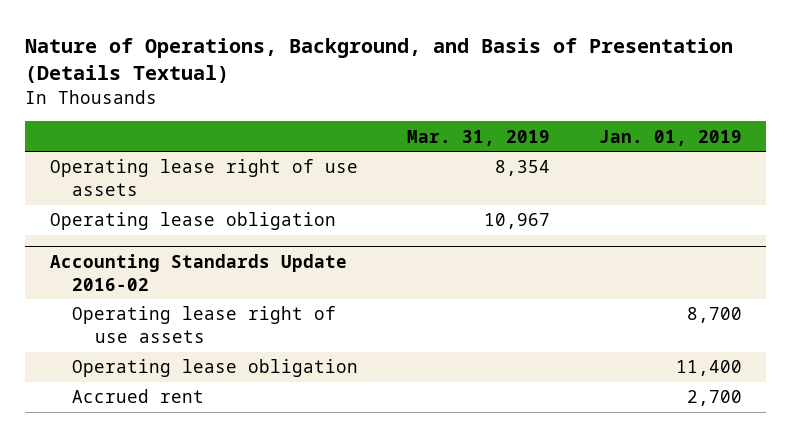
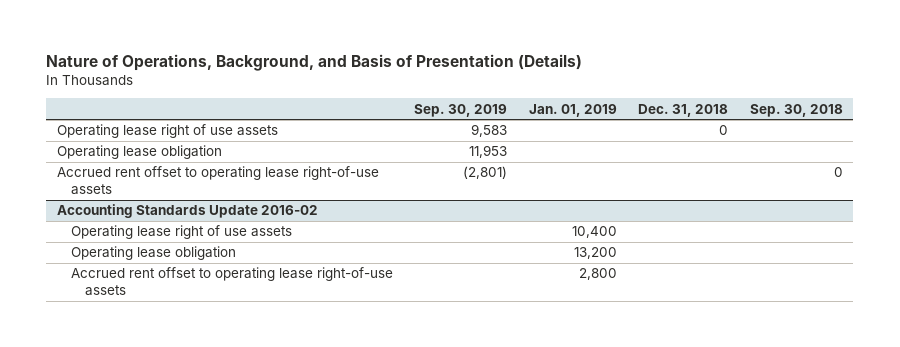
[25,37,734,83] Nature of Operations, Background, and Basis of Presentation (Details Textual) -> [46,53,583,71] Nature of Operations, Background, and Basis of Presentation (Details)
[407,129,551,146] Mar. 31, 2019 -> none
none -> [414,103,508,117] Sep. 30, 2019
none -> [638,103,729,117] Dec. 31, 2018
none -> [749,103,843,117] Sep. 30, 2018
none -> [56,166,379,195] Accrued rent offset to operating lease right-of-use assets
[686,307,742,324] 8,700 -> [571,226,617,239] 10,400
[675,360,742,377] 11,400 -> [573,247,617,260] 13,200
[72,389,205,404] Accrued rent -> [70,267,393,296] Accrued rent offset to operating lease right-of-use assets
[686,390,742,407] 2,700 -> [578,268,617,281] 2,800

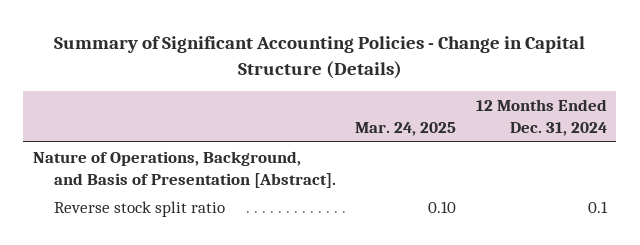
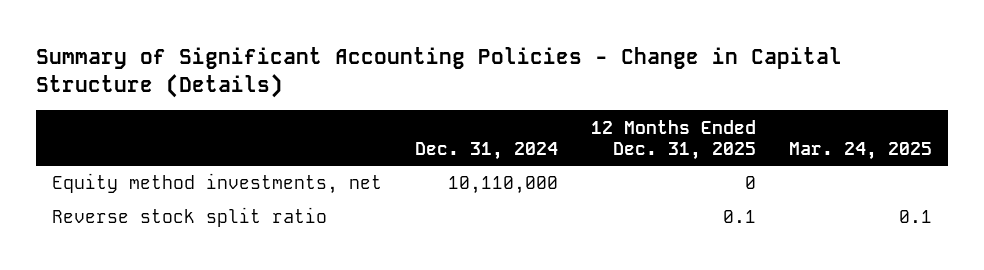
[475,99,607,137] 12 Months Ended Dec. 31, 2024 -> none
none -> [415,141,559,160] Dec. 31, 2024
none -> [591,119,757,160] 12 Months Ended Dec. 31, 2025
[33,151,336,188] Nature of Operations, Background, and Basis of Presentation [Abstract]. -> none
none -> [52,173,383,195] Equity method investments, net
[428,201,457,214] 0.10 -> [898,210,932,224] 0.1

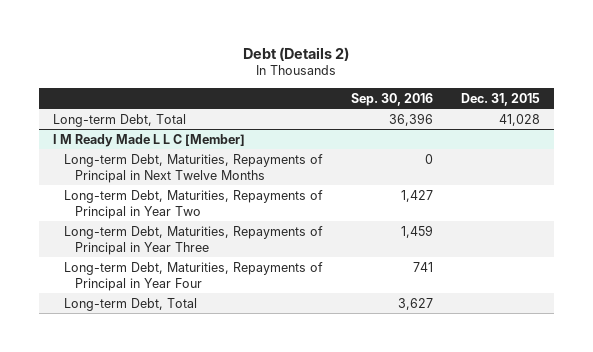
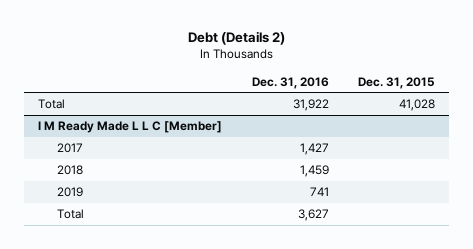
[350,92,433,106] Sep. 30, 2016 -> none
none -> [251,76,329,89] Dec. 31, 2016
[53,113,187,127] Long-term Debt, Total -> [38,99,66,110] Total
[63,261,323,291] Long-term Debt, Maturities, Repayments of Principal in Year Four -> none
[63,153,323,183] Long-term Debt, Maturities, Repayments of Principal in Next Twelve Months -> [56,143,83,154] 2017
[63,189,323,219] Long-term Debt, Maturities, Repayments of Principal in Year Two -> [56,165,83,176] 2018
[63,225,323,255] Long-term Debt, Maturities, Repayments of Principal in Year Three -> [56,187,83,198] 2019
[63,297,197,311] Long-term Debt, Total -> [56,209,84,220] Total

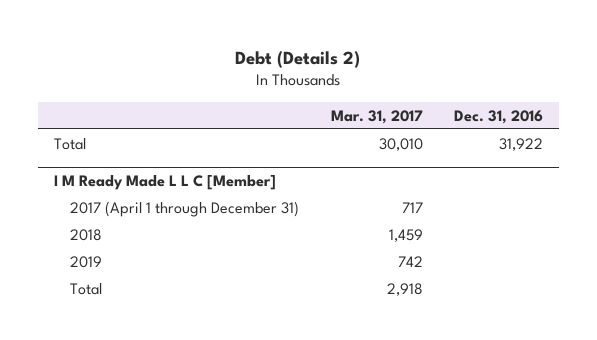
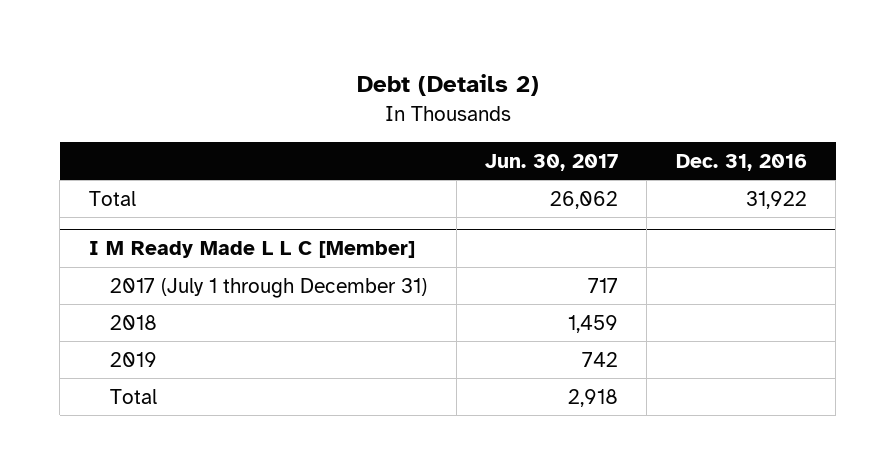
[330,109,423,124] Mar. 31, 2017 -> none
none -> [485,153,619,171] Jun. 30, 2017
[70,200,300,217] 2017 (April 1 through December 31) -> [110,277,428,298] 2017 (July 1 through December 31)

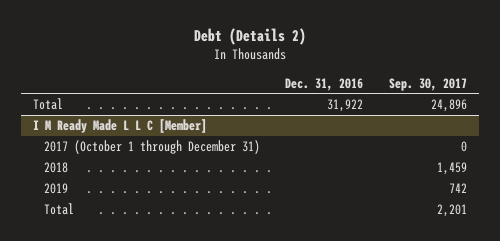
[485,153,619,171] Jun. 30, 2017 -> none
none -> [388,77,467,91] Sep. 30, 2017
[110,277,428,298] 2017 (July 1 through December 31) -> [43,139,260,154] 2017 (October 1 through December 31)

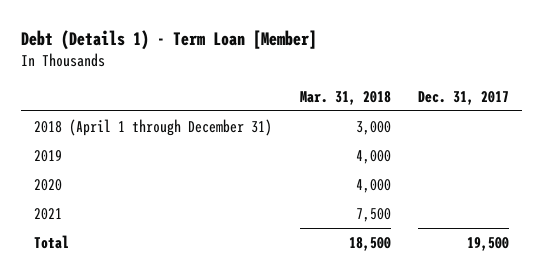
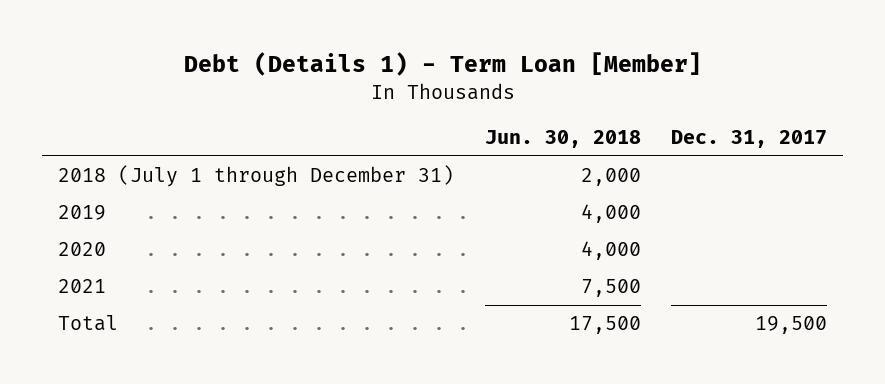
[299,90,391,105] Mar. 31, 2018 -> none
none -> [484,129,641,148] Jun. 30, 2018
[34,119,273,137] 2018 (April 1 through December 31) -> [57,165,454,188] 2018 (July 1 through December 31)

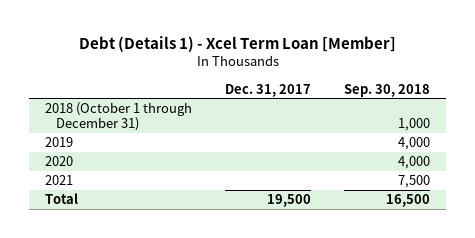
[183,52,702,77] Debt (Details 1) - Term Loan [Member] -> [78,35,396,52] Debt (Details 1) - Xcel Term Loan [Member]
[484,129,641,148] Jun. 30, 2018 -> none
none -> [343,83,430,97] Sep. 30, 2018
[57,165,454,188] 2018 (July 1 through December 31) -> [45,102,193,132] 2018 (October 1 through December 31)

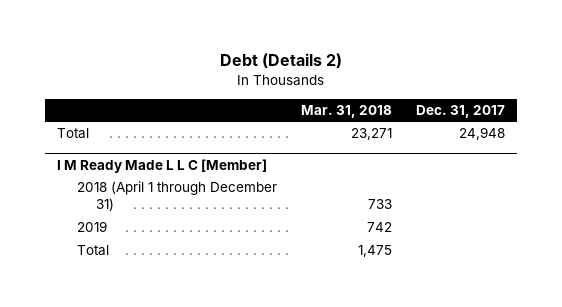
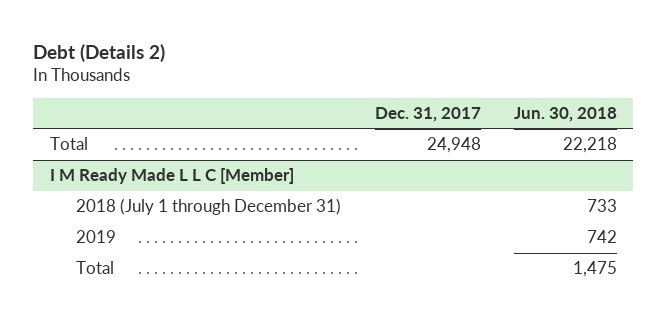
[300,104,392,118] Mar. 31, 2018 -> none
none -> [513,107,617,123] Jun. 30, 2018
[76,181,277,212] 2018 (April 1 through December 31) -> [76,198,342,216] 2018 (July 1 through December 31)

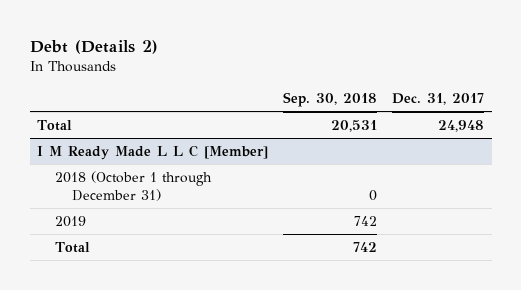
[513,107,617,123] Jun. 30, 2018 -> none
none -> [283,91,378,107] Sep. 30, 2018
[76,198,342,216] 2018 (July 1 through December 31) -> [54,170,212,201] 2018 (October 1 through December 31)

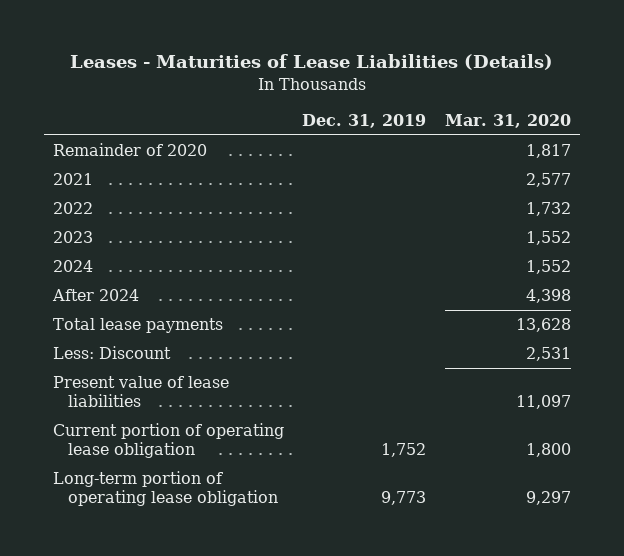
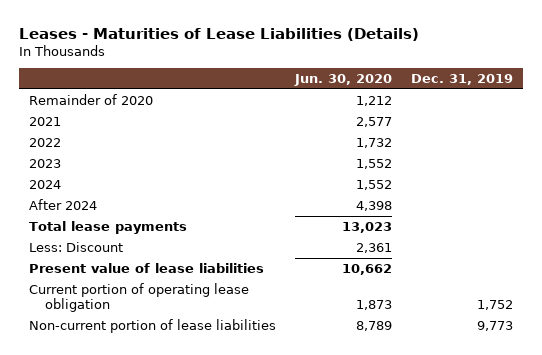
[444,113,571,128] Mar. 31, 2020 -> none
none -> [293,74,392,87] Jun. 30, 2020
[53,471,279,506] Long-term portion of operating lease obligation -> [28,318,276,333] Non-current portion of lease liabilities

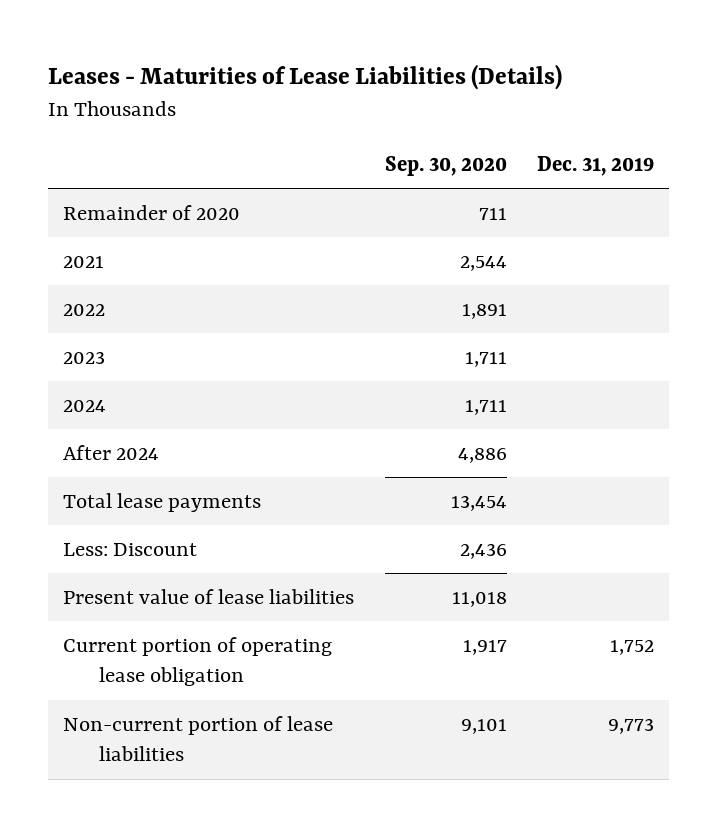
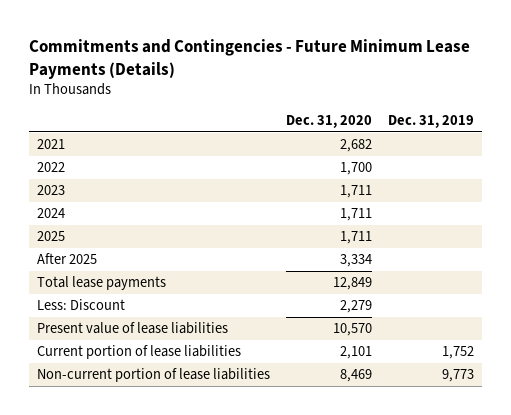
[47,64,562,91] Leases - Maturities of Lease Liabilities (Details) -> [29,38,471,79] Commitments and Contingencies - Future Minimum Lease Payments (Details)
[384,155,507,176] Sep. 30, 2020 -> none
none -> [286,115,373,129] Dec. 31, 2020
[62,204,240,220] Remainder of 2020 -> none
[62,444,159,460] After 2024 -> none
none -> [37,231,66,242] 2025
none -> [37,253,98,265] After 2025
[62,636,332,687] Current portion of operating lease obligation -> [37,345,242,360] Current portion of lease liabilities

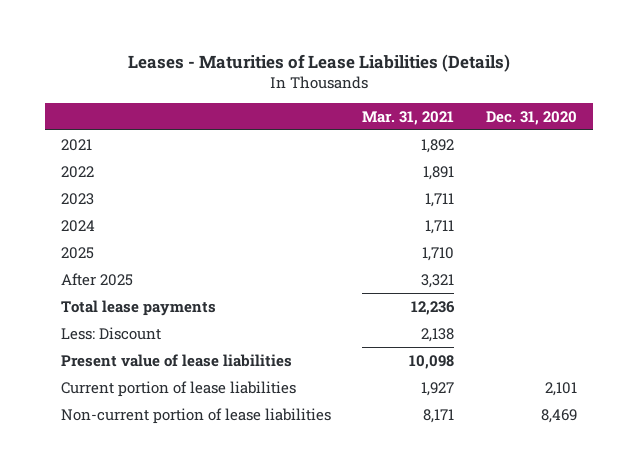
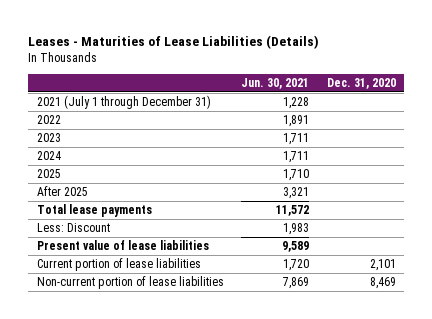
[362,110,455,125] Mar. 31, 2021 -> none
none -> [241,77,310,89] Jun. 30, 2021
[60,138,92,151] 2021 -> [36,94,211,109] 2021 (July 1 through December 31)

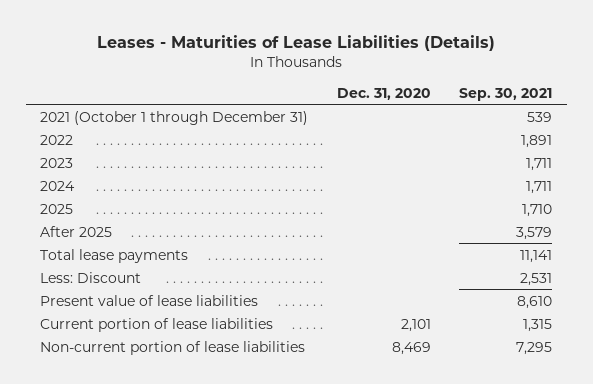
[241,77,310,89] Jun. 30, 2021 -> none
none -> [459,87,553,101] Sep. 30, 2021
[36,94,211,109] 2021 (July 1 through December 31) -> [40,110,309,125] 2021 (October 1 through December 31)

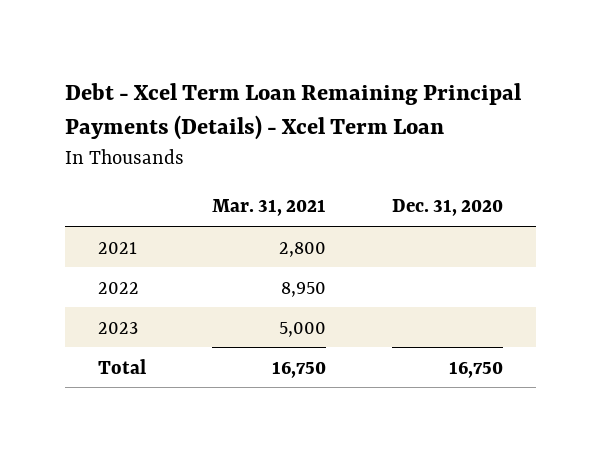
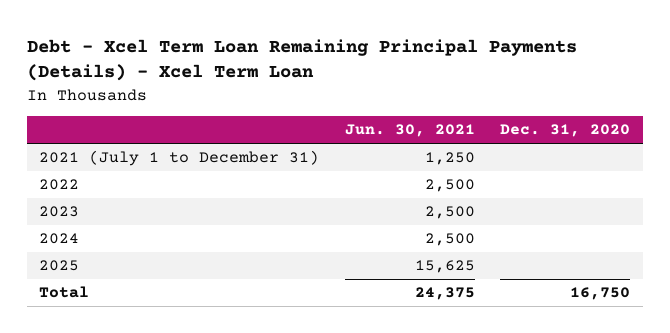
[212,199,327,217] Mar. 31, 2021 -> none
none -> [344,124,475,138] Jun. 30, 2021
[98,241,138,254] 2021 -> [39,150,320,167] 2021 (July 1 to December 31)
none -> [39,233,80,245] 2024
none -> [39,260,80,272] 2025

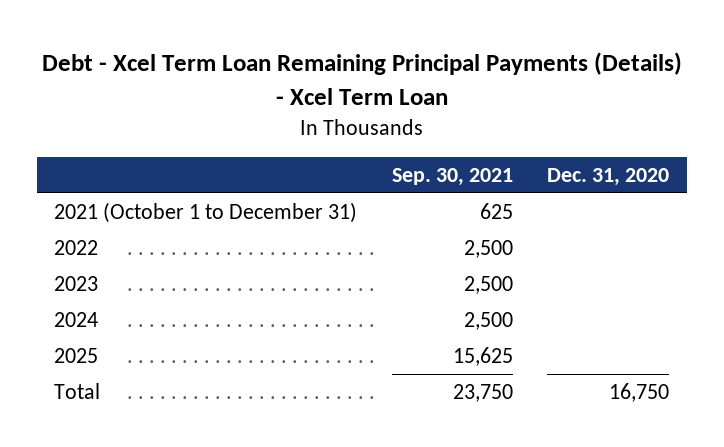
[344,124,475,138] Jun. 30, 2021 -> none
none -> [391,167,513,186] Sep. 30, 2021
[39,150,320,167] 2021 (July 1 to December 31) -> [54,202,358,224] 2021 (October 1 to December 31)

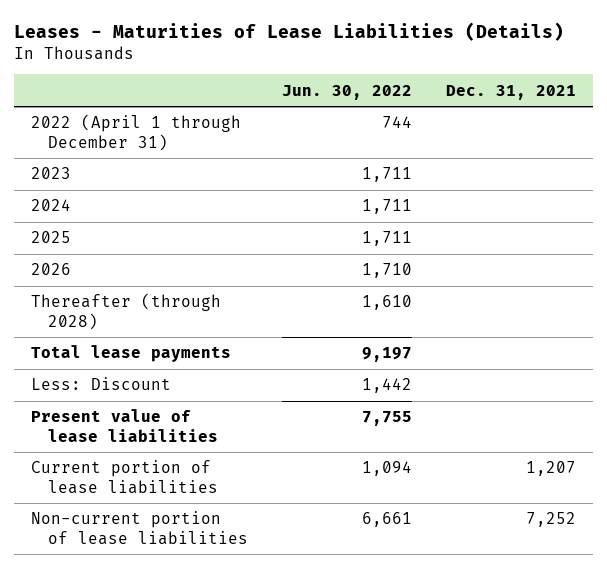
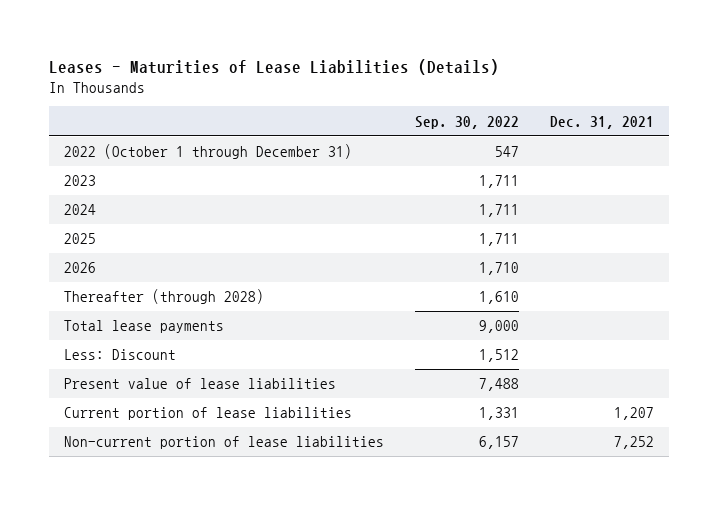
[282,84,413,100] Jun. 30, 2022 -> none
none -> [415,115,520,129] Sep. 30, 2022
[31,114,242,151] 2022 (April 1 through December 31) -> [64,144,353,160] 2022 (October 1 through December 31)

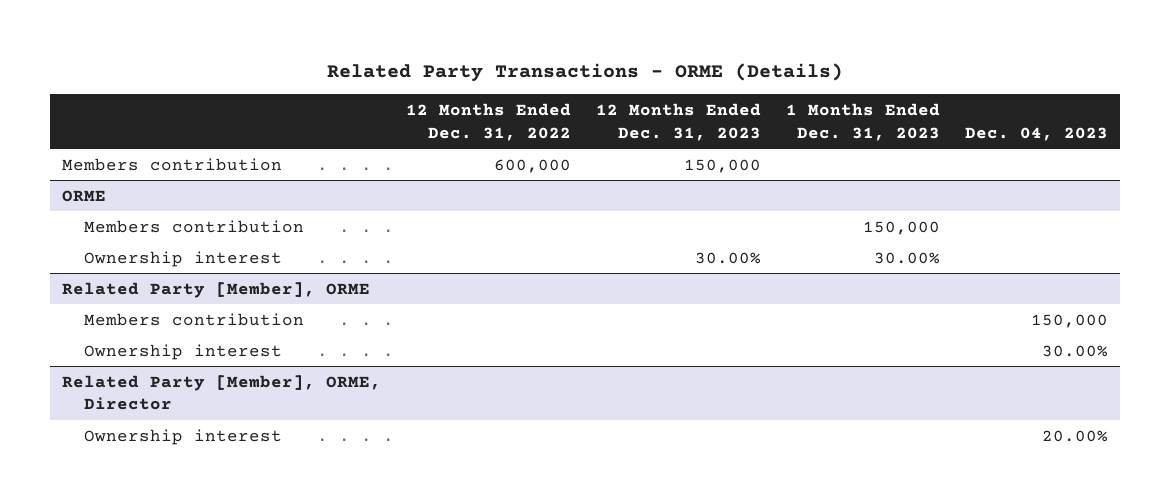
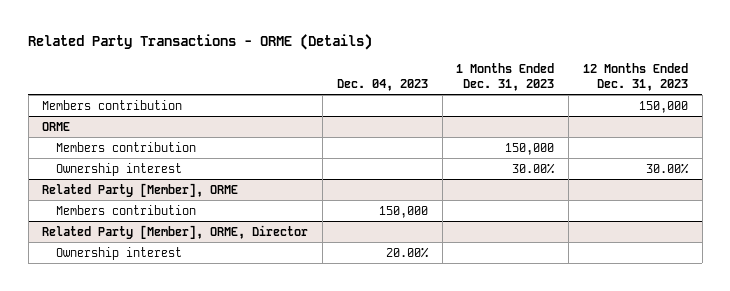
[406,103,572,141] 12 Months Ended Dec. 31, 2022 -> none
[84,343,283,360] Ownership interest -> none

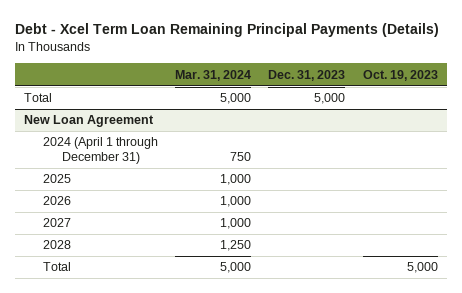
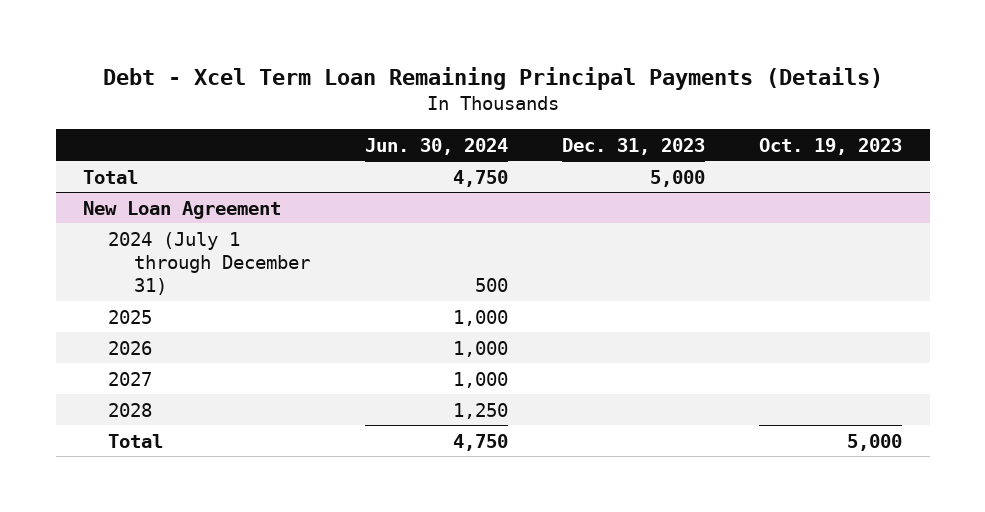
[175,69,252,81] Mar. 31, 2024 -> none
none -> [364,137,508,155] Jun. 30, 2024
[42,137,158,164] 2024 (April 1 through December 31) -> [108,231,311,296] 2024 (July 1 through December 31)

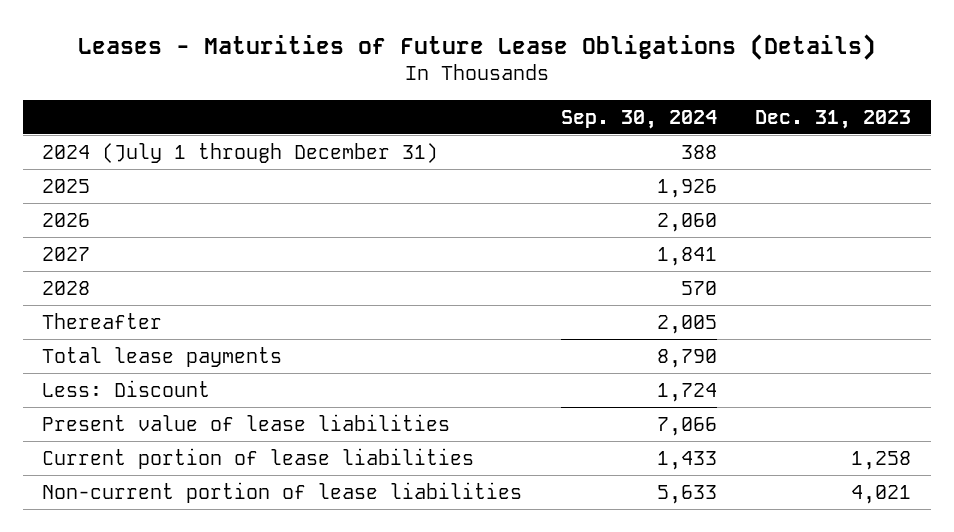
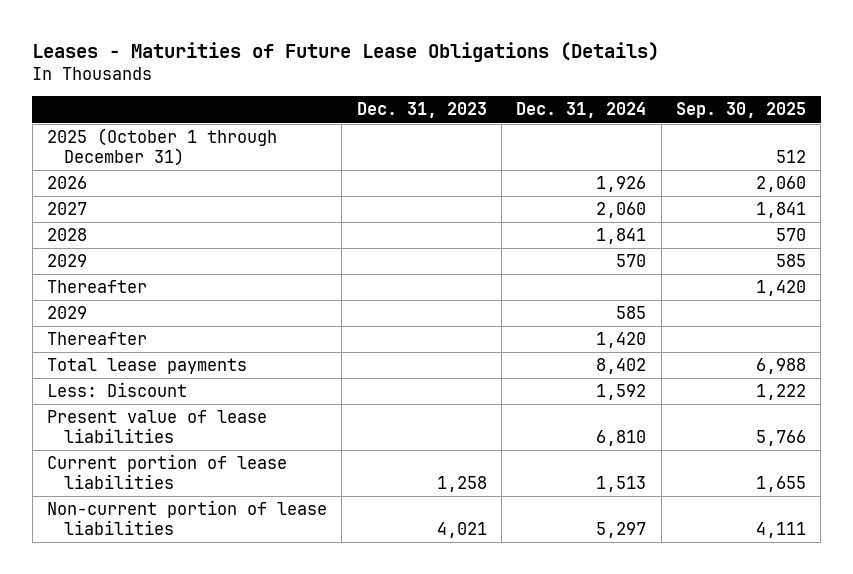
[560,109,717,129] Sep. 30, 2024 -> none
none -> [516,102,647,119] Dec. 31, 2024
none -> [675,102,806,119] Sep. 30, 2025
[42,178,91,193] 2025 -> none
[42,142,439,163] 2024 (July 1 through December 31) -> [47,128,278,166] 2025 (October 1 through December 31)
none -> [47,254,88,268] 2029
none -> [47,306,88,320] 2029
none -> [47,332,148,346] Thereafter

